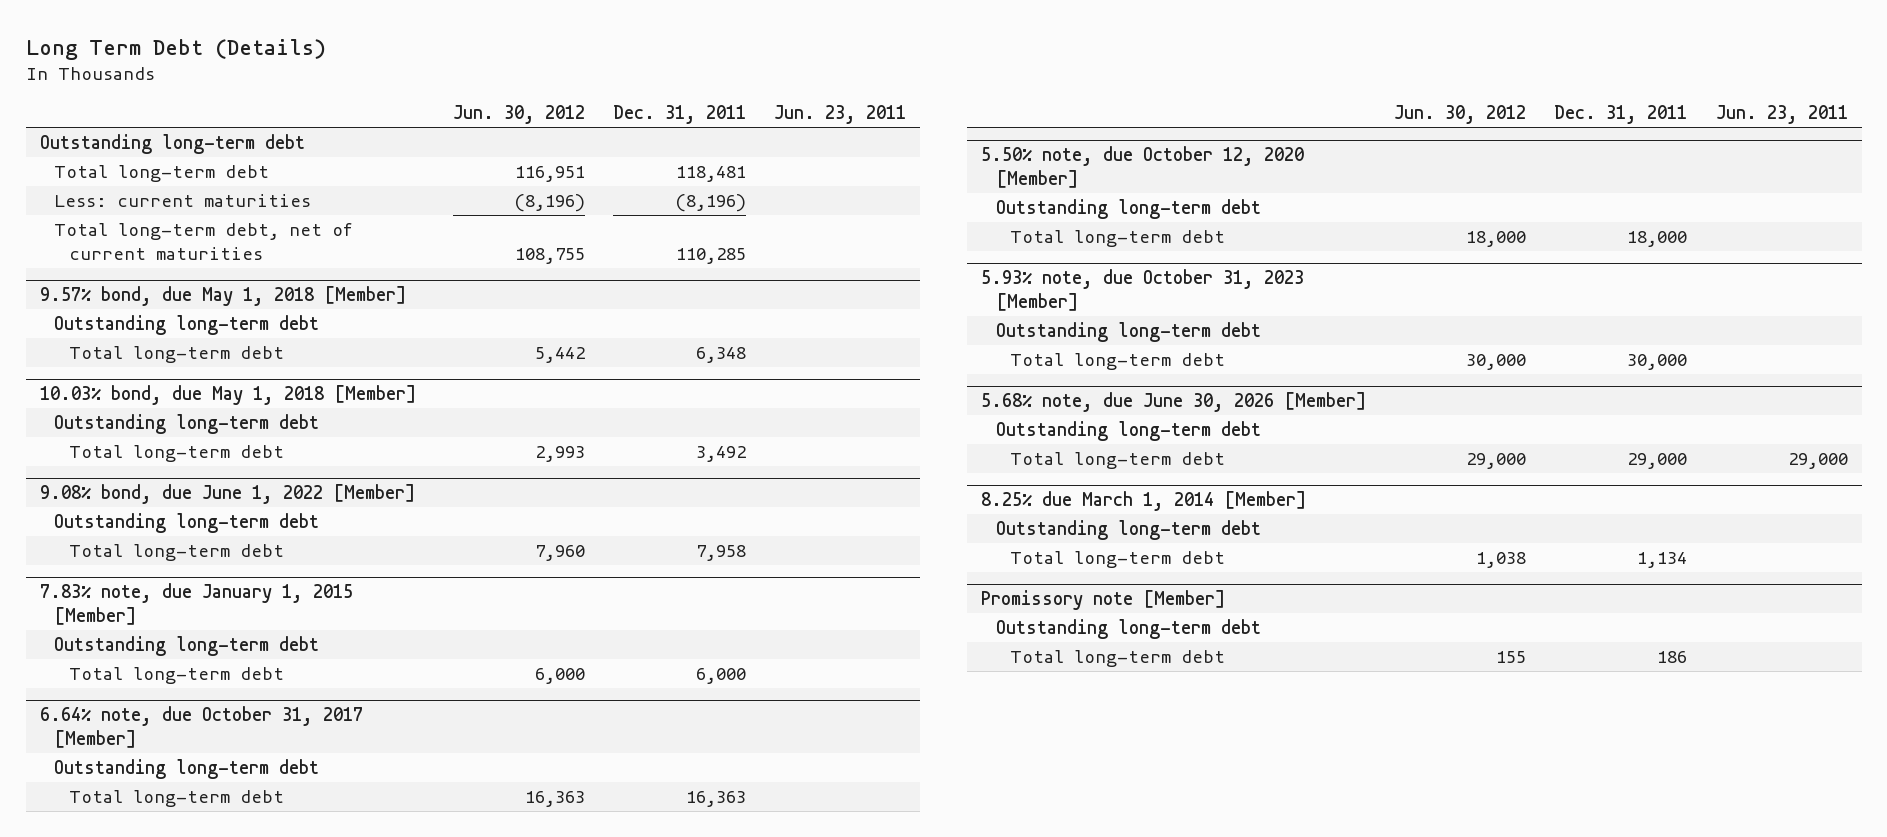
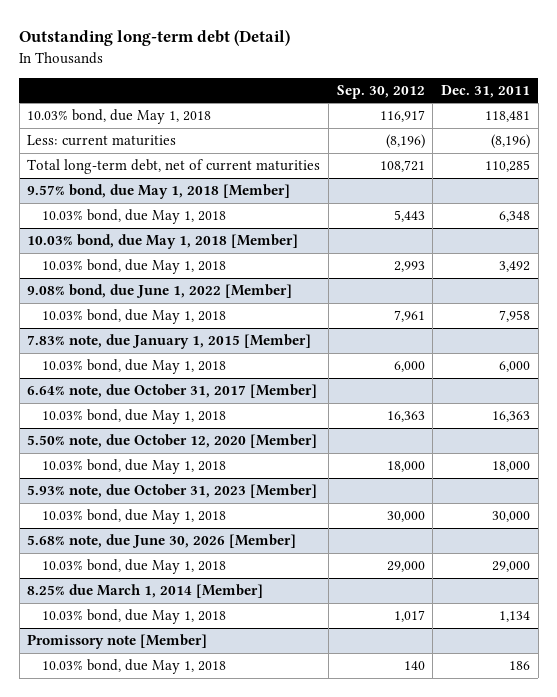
[25,38,326,60] Long Term Debt (Details) -> [19,30,291,47] Outstanding long-term debt (Detail)
[452,105,585,125] Jun. 30, 2012 -> none
[774,105,907,125] Jun. 23, 2011 -> none
none -> [336,84,425,99] Sep. 30, 2012
[39,133,305,154] Outstanding long-term debt -> none
[54,164,270,182] Total long-term debt -> [27,109,212,125] 10.03% bond, due May 1, 2018
[54,314,320,335] Outstanding long-term debt -> none
[68,345,284,363] Total long-term debt -> [42,209,227,225] 10.03% bond, due May 1, 2018
[54,413,320,434] Outstanding long-term debt -> none
[68,444,284,462] Total long-term debt -> [42,259,227,275] 10.03% bond, due May 1, 2018
[54,512,320,533] Outstanding long-term debt -> none
[68,543,284,561] Total long-term debt -> [42,309,227,325] 10.03% bond, due May 1, 2018
[54,635,320,656] Outstanding long-term debt -> none
[68,666,284,684] Total long-term debt -> [42,359,227,375] 10.03% bond, due May 1, 2018
[54,758,320,779] Outstanding long-term debt -> none
[68,789,284,807] Total long-term debt -> [42,409,227,425] 10.03% bond, due May 1, 2018
[995,198,1261,219] Outstanding long-term debt -> none
[1010,229,1226,247] Total long-term debt -> [42,459,227,475] 10.03% bond, due May 1, 2018
[995,321,1261,342] Outstanding long-term debt -> none
[1010,352,1226,370] Total long-term debt -> [42,509,227,525] 10.03% bond, due May 1, 2018
[995,420,1261,441] Outstanding long-term debt -> none
[1010,451,1226,469] Total long-term debt -> [42,559,227,575] 10.03% bond, due May 1, 2018
[995,519,1261,540] Outstanding long-term debt -> none
[1010,550,1226,568] Total long-term debt -> [42,609,227,625] 10.03% bond, due May 1, 2018
[995,618,1261,639] Outstanding long-term debt -> none
[1010,649,1226,667] Total long-term debt -> [42,659,227,675] 10.03% bond, due May 1, 2018

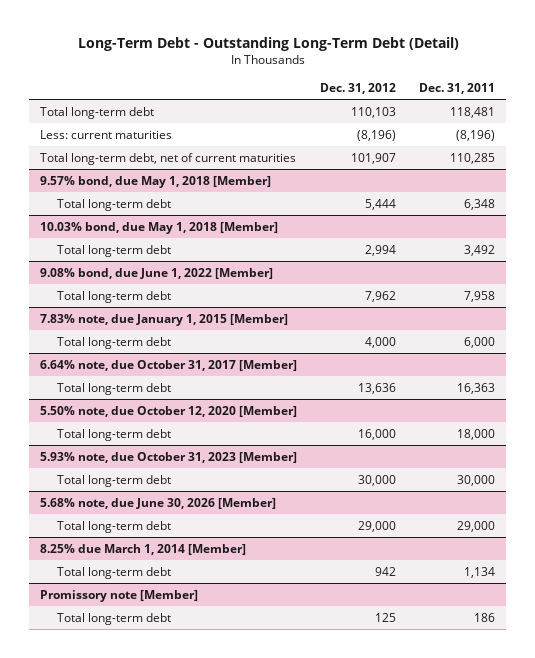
[19,30,291,47] Outstanding long-term debt (Detail) -> [77,36,459,51] Long-Term Debt - Outstanding Long-Term Debt (Detail)
[336,84,425,99] Sep. 30, 2012 -> none
none -> [320,83,397,95] Dec. 31, 2012
[27,109,212,125] 10.03% bond, due May 1, 2018 -> [40,106,155,119] Total long-term debt
[42,209,227,225] 10.03% bond, due May 1, 2018 -> [57,198,172,211] Total long-term debt
[42,259,227,275] 10.03% bond, due May 1, 2018 -> [57,244,172,257] Total long-term debt
[42,309,227,325] 10.03% bond, due May 1, 2018 -> [57,290,172,303] Total long-term debt
[42,359,227,375] 10.03% bond, due May 1, 2018 -> [57,336,172,349] Total long-term debt
[42,409,227,425] 10.03% bond, due May 1, 2018 -> [57,382,172,395] Total long-term debt
[42,459,227,475] 10.03% bond, due May 1, 2018 -> [57,428,172,441] Total long-term debt
[42,509,227,525] 10.03% bond, due May 1, 2018 -> [57,474,172,487] Total long-term debt
[42,559,227,575] 10.03% bond, due May 1, 2018 -> [57,520,172,533] Total long-term debt
[42,609,227,625] 10.03% bond, due May 1, 2018 -> [57,566,172,579] Total long-term debt
[42,659,227,675] 10.03% bond, due May 1, 2018 -> [57,612,172,625] Total long-term debt

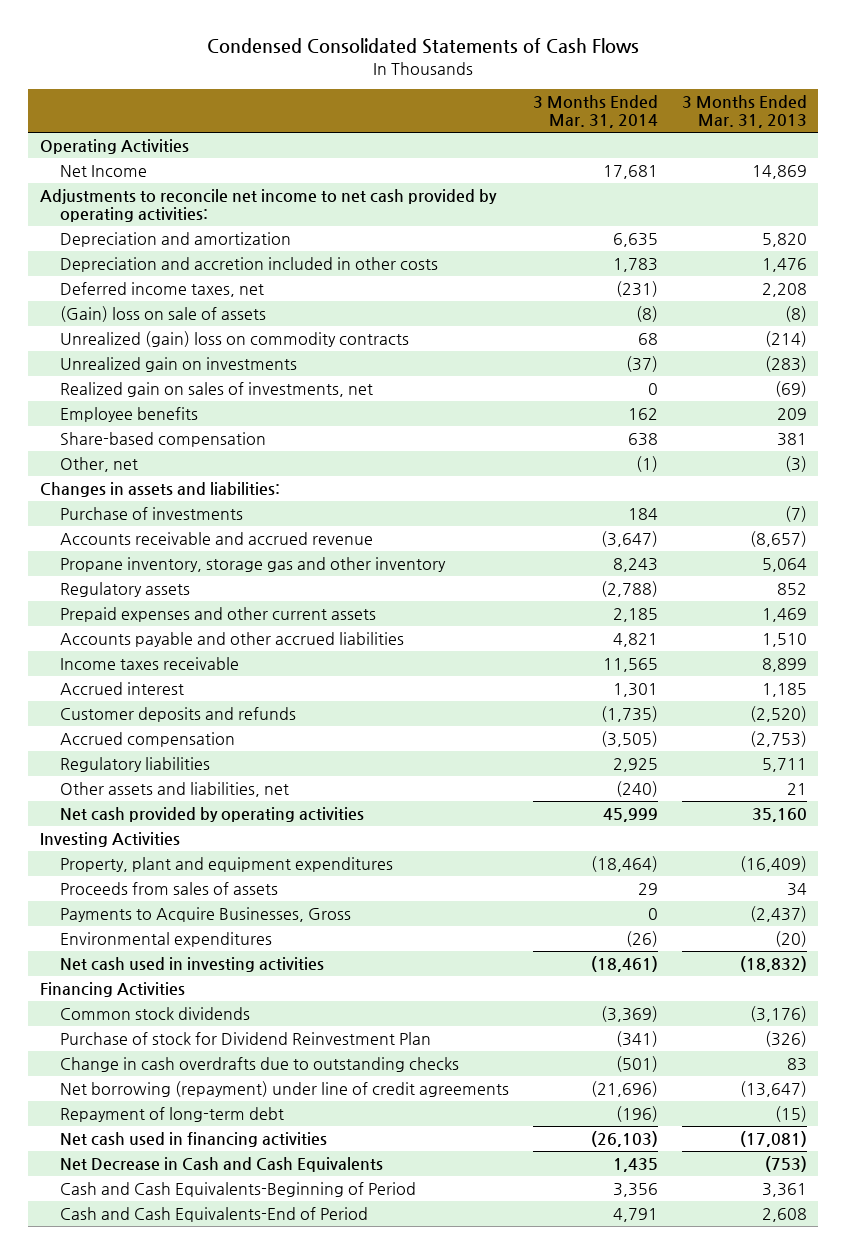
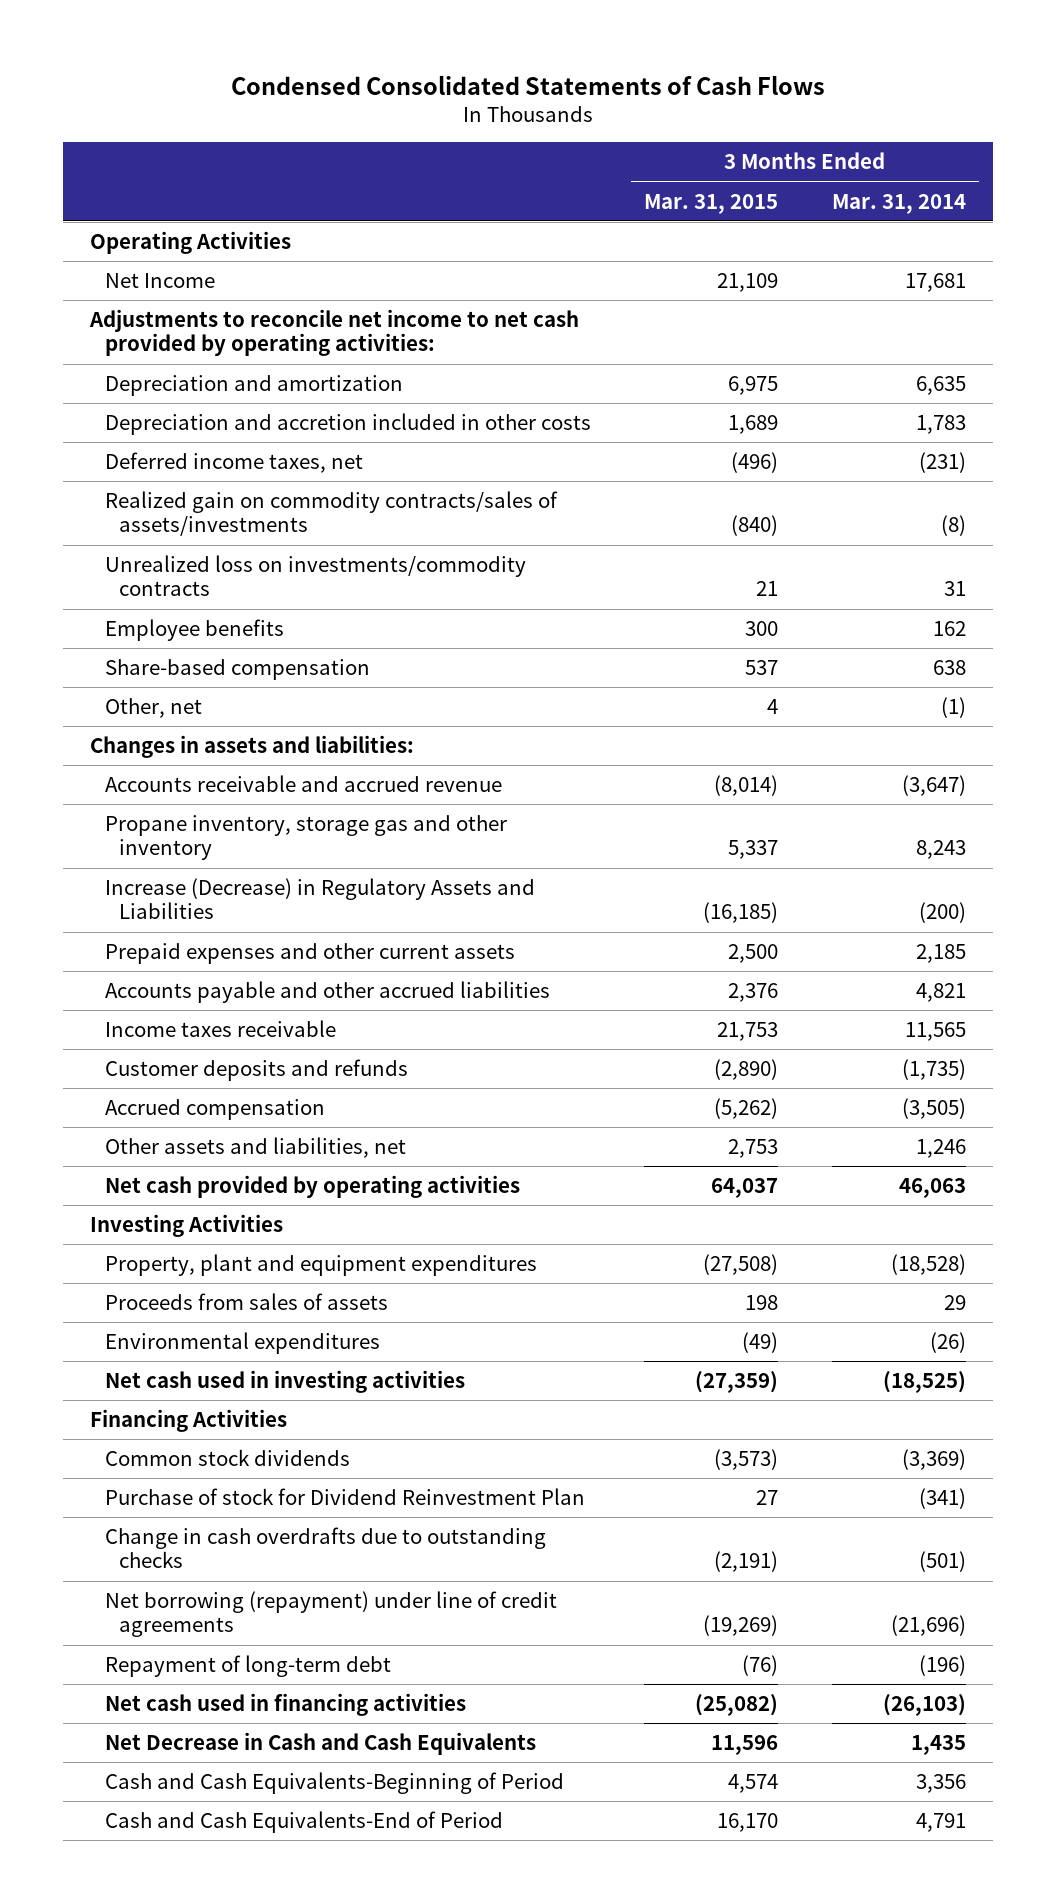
[681,95,807,129] 3 Months Ended Mar. 31, 2013 -> none
none -> [644,193,779,214] Mar. 31, 2015
[60,356,298,372] Unrealized gain on investments -> none
[60,381,374,397] Realized gain on sales of investments, net -> none
[60,305,267,322] (Gain) loss on sale of assets -> [104,491,558,537] Realized gain on commodity contracts/sales of assets/investments
[60,330,410,347] Unrealized (gain) loss on commodity contracts -> [104,555,526,597] Unrealized loss on investments/commodity contracts
[637,332,658,345] 68 -> [943,581,966,597] 31
[60,506,244,520] Purchase of investments -> none
[60,581,191,597] Regulatory assets -> none
none -> [104,878,535,920] Increase (Decrease) in Regulatory Assets and Liabilities
[60,681,185,695] Accrued interest -> none
[60,756,211,772] Regulatory liabilities -> none
[615,780,658,797] (240) -> [915,1139,966,1159] 1,246
[602,807,658,822] 45,999 -> [898,1178,966,1199] 46,063
[590,855,658,872] (18,464) -> [890,1254,966,1276] (18,528)
[60,906,352,922] Payments to Acquire Businesses, Gross -> none
[590,955,658,972] (18,461) -> [882,1371,966,1394] (18,525)

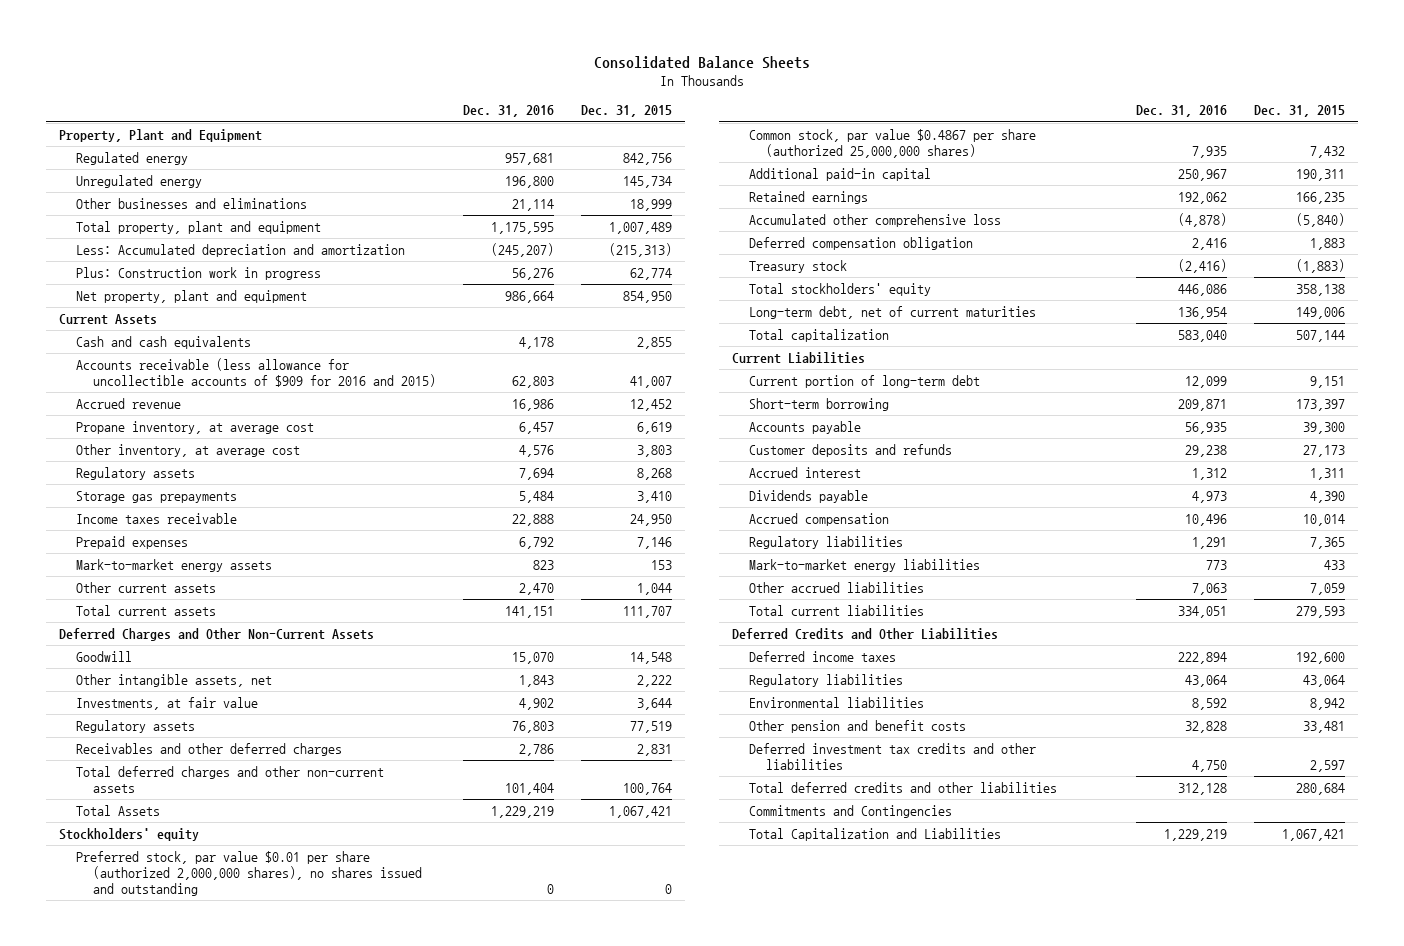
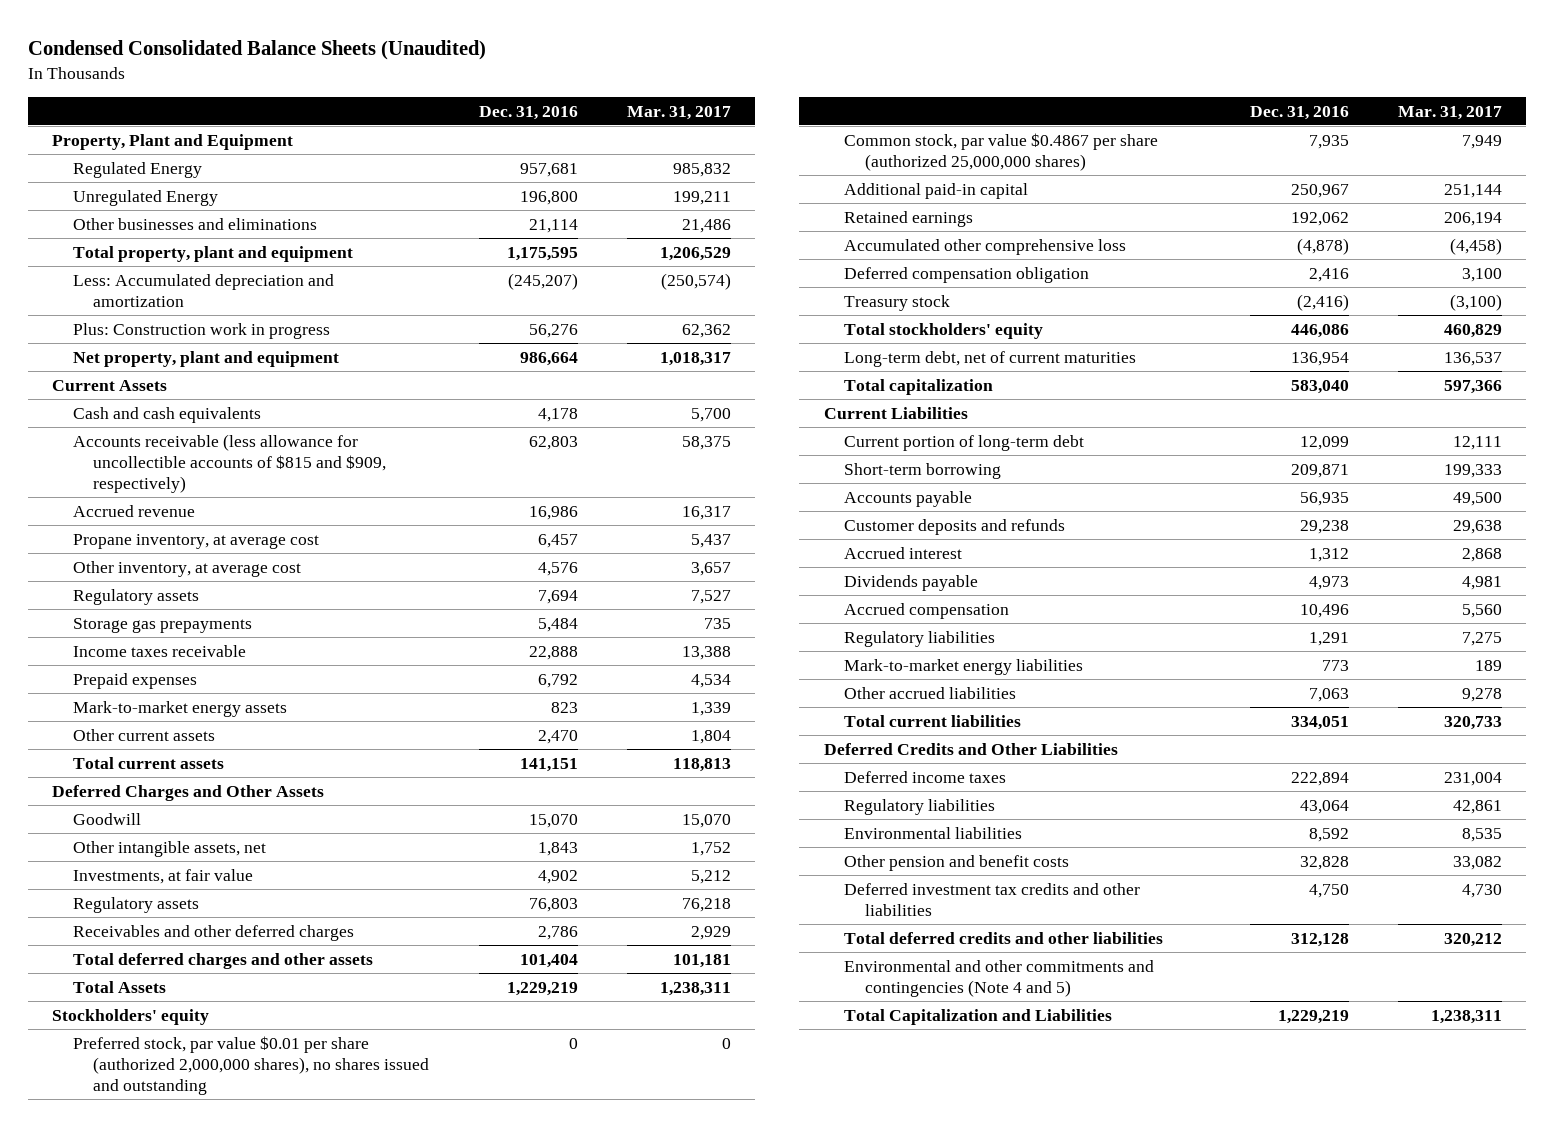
[593,55,810,69] Consolidated Balance Sheets -> [27,40,486,61] Condensed Consolidated Balance Sheets (Unaudited)
[580,105,672,118] Dec. 31, 2015 -> none
none -> [626,105,731,120] Mar. 31, 2017
[76,152,189,166] Regulated energy -> [72,161,202,178] Regulated Energy
[76,175,203,189] Unregulated energy -> [72,189,218,206] Unregulated Energy
[76,358,437,387] Accounts receivable (less allowance for uncollectible accounts of $909 for 2016 and 2015) -> [72,433,387,494] Accounts receivable (less allowance for uncollectible accounts of $815 and $909, respectively)
[58,628,374,642] Deferred Charges and Other Non-Current Assets -> [52,784,325,801] Deferred Charges and Other Assets
[76,766,385,793] Total deferred charges and other non-current assets -> [72,952,373,969] Total deferred charges and other assets
[749,805,953,819] Commitments and Contingencies -> [844,959,1155,997] Environmental and other commitments and contingencies (Note 4 and 5)

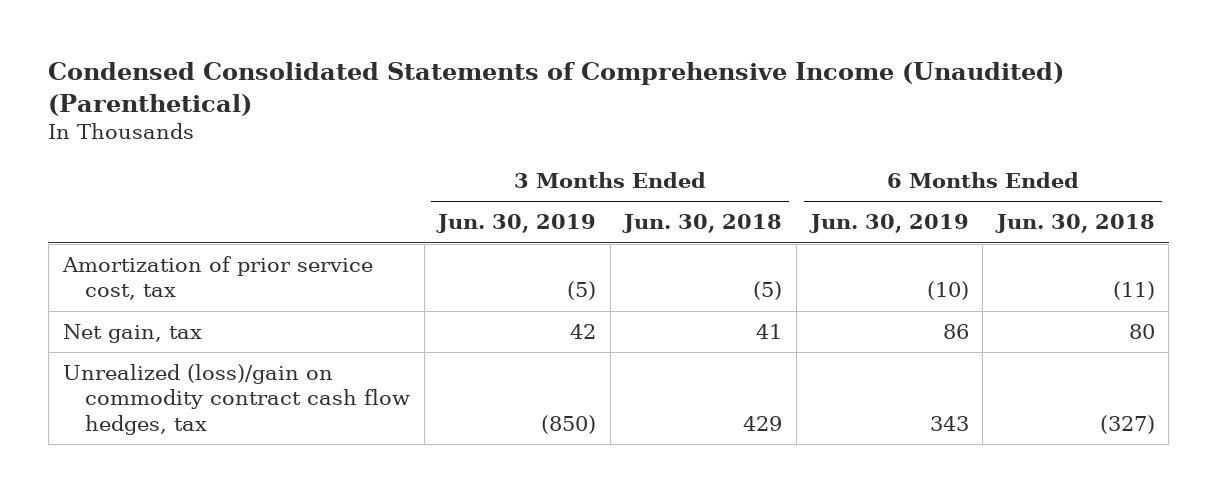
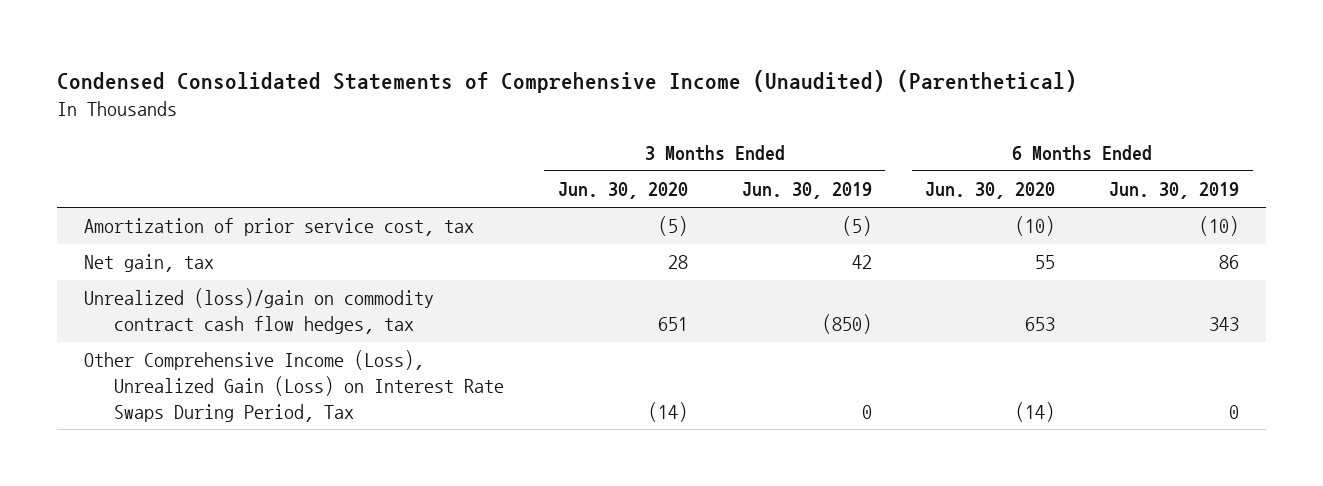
[622,214,783,234] Jun. 30, 2018 -> none
[994,214,1155,234] Jun. 30, 2018 -> none
none -> [557,182,688,200] Jun. 30, 2020
none -> [925,182,1056,200] Jun. 30, 2020
none -> [83,350,504,422] Other Comprehensive Income (Loss), Unrealized Gain (Loss) on Interest Rate Swaps During Period, Tax

